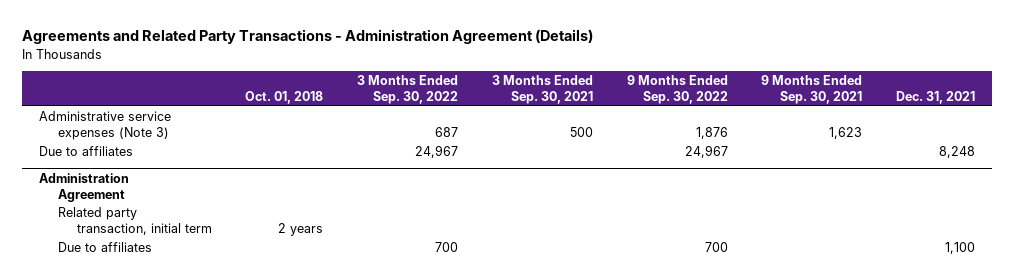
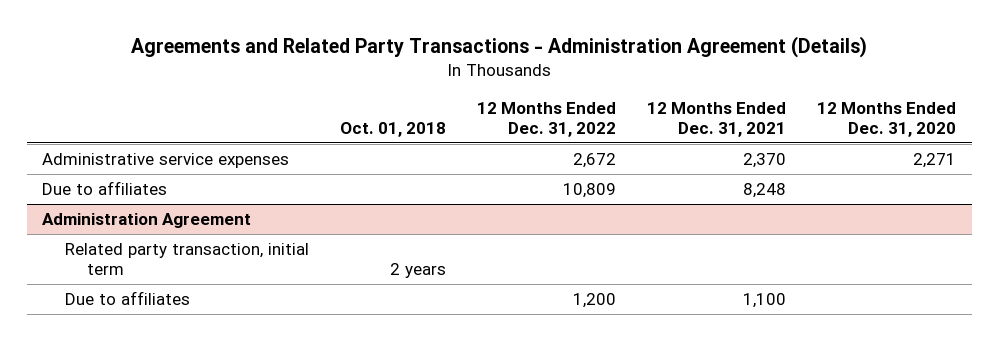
[357,75,459,105] 3 Months Ended Sep. 30, 2022 -> none
[491,75,593,105] 3 Months Ended Sep. 30, 2021 -> none
[626,75,728,105] 9 Months Ended Sep. 30, 2022 -> none
[761,75,863,105] 9 Months Ended Sep. 30, 2021 -> none
[895,91,975,105] Dec. 31, 2021 -> none
none -> [476,102,616,138] 12 Months Ended Dec. 31, 2022
none -> [646,102,786,138] 12 Months Ended Dec. 31, 2021
none -> [817,102,957,138] 12 Months Ended Dec. 31, 2020
[38,111,171,140] Administrative service expenses (Note 3) -> [42,152,290,168] Administrative service expenses

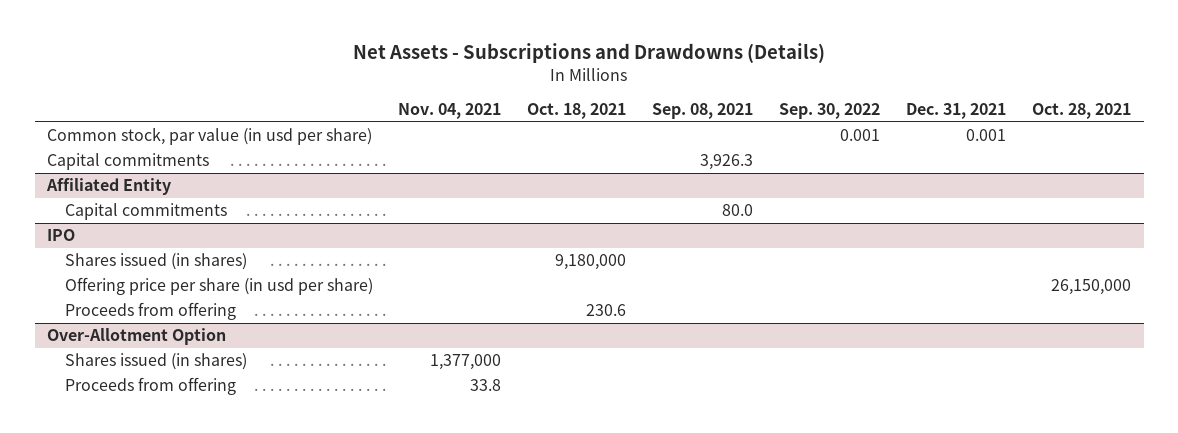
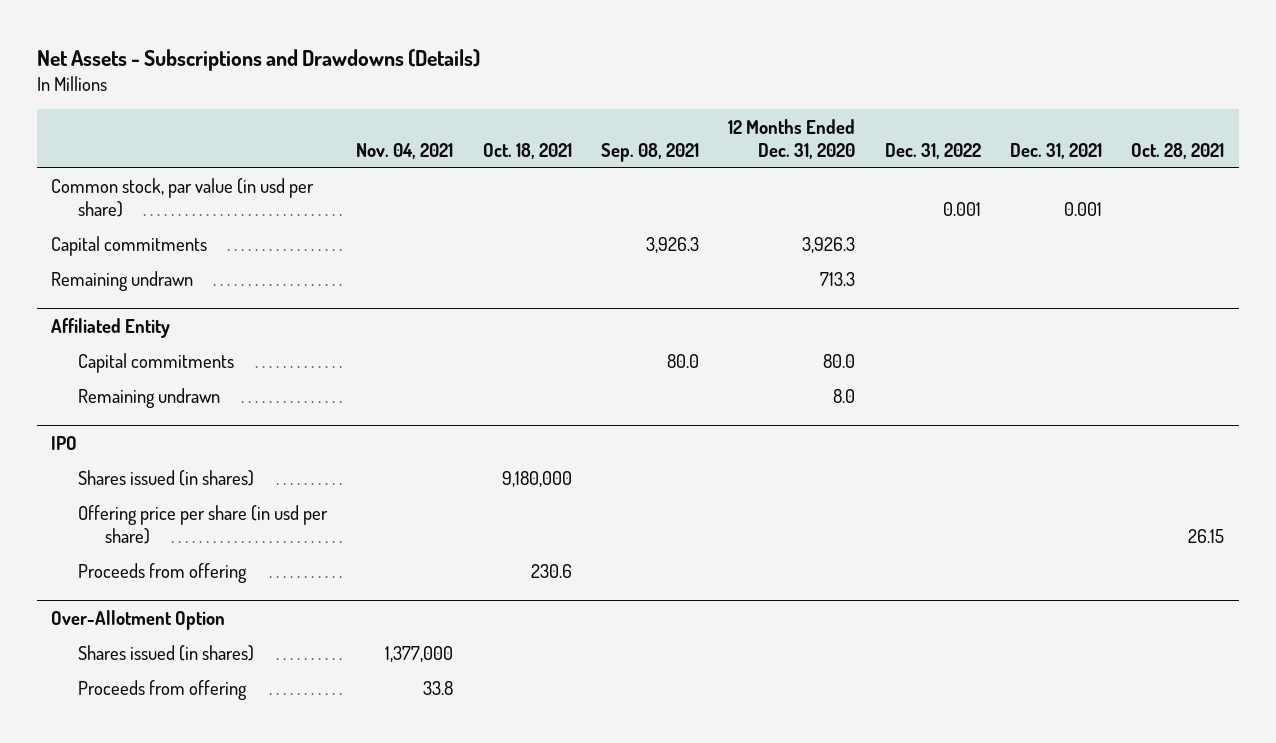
[779,102,881,119] Sep. 30, 2022 -> none
none -> [728,118,856,159] 12 Months Ended Dec. 31, 2020
none -> [884,142,981,159] Dec. 31, 2022
none -> [51,271,194,292] Remaining undrawn
none -> [78,388,221,409] Remaining undrawn
[1050,279,1131,296] 26,150,000 -> [1188,529,1225,544] 26.15

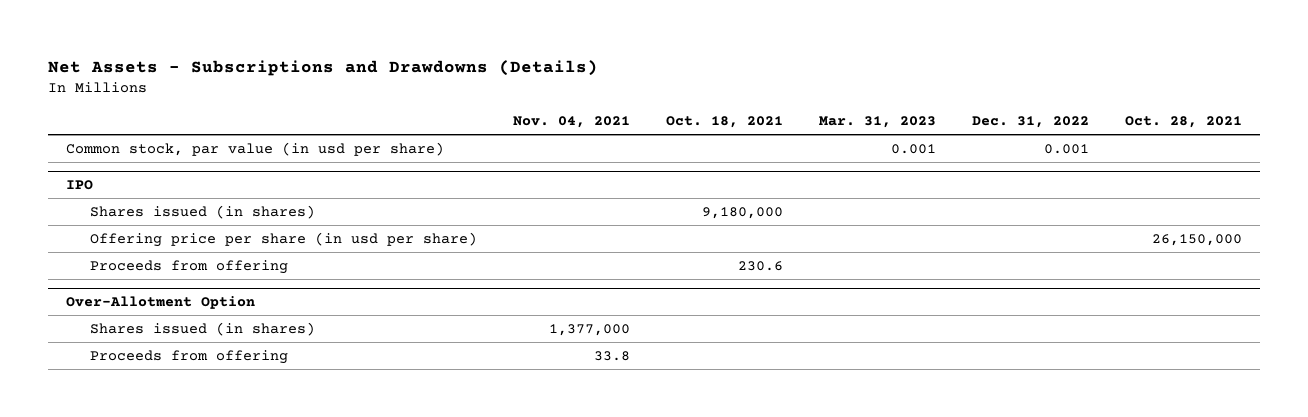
[601,142,700,162] Sep. 08, 2021 -> none
[728,118,856,159] 12 Months Ended Dec. 31, 2020 -> none
[1010,142,1103,159] Dec. 31, 2021 -> none
none -> [819,116,937,129] Mar. 31, 2023
[51,236,208,257] Capital commitments -> none
[51,271,194,292] Remaining undrawn -> none
[51,317,171,338] Affiliated Entity -> none
[78,353,235,374] Capital commitments -> none
[78,388,221,409] Remaining undrawn -> none
[1188,529,1225,544] 26.15 -> [1151,233,1242,246] 26,150,000

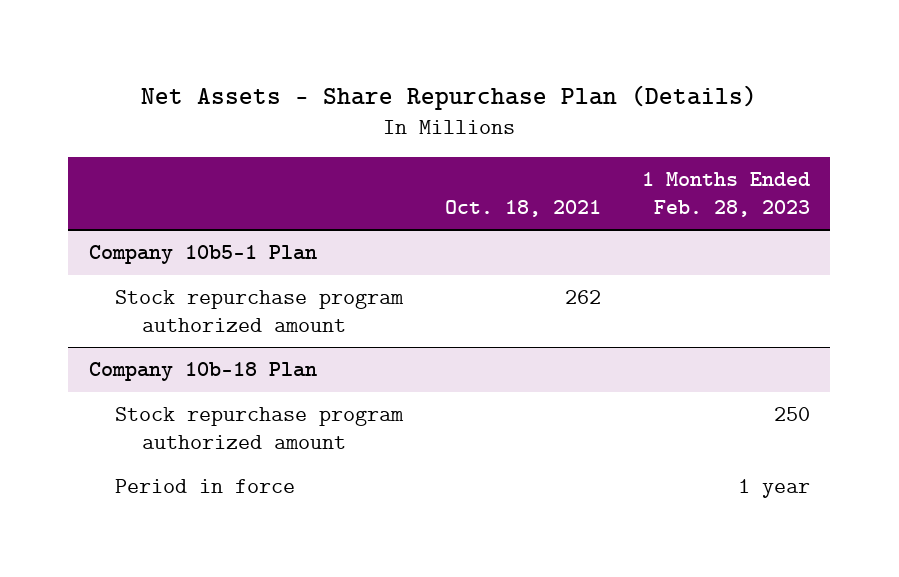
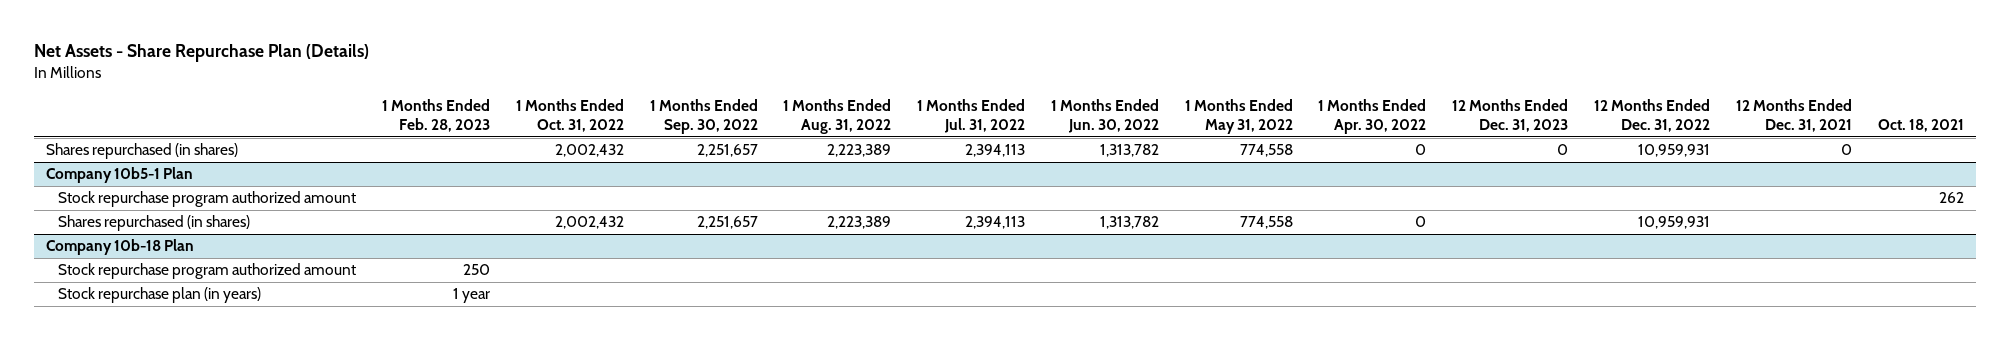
none -> [515,99,624,133] 1 Months Ended Oct. 31, 2022
none -> [649,99,758,135] 1 Months Ended Sep. 30, 2022
none -> [783,99,892,135] 1 Months Ended Aug. 31, 2022
none -> [917,99,1026,134] 1 Months Ended Jul. 31, 2022
none -> [1050,99,1159,134] 1 Months Ended Jun. 30, 2022
none -> [1184,99,1293,135] 1 Months Ended May 31, 2022
none -> [1318,99,1427,135] 1 Months Ended Apr. 30, 2022
none -> [1452,99,1569,133] 12 Months Ended Dec. 31, 2023
none -> [1594,99,1711,133] 12 Months Ended Dec. 31, 2022
none -> [1735,99,1852,133] 12 Months Ended Dec. 31, 2021
none -> [46,143,239,160] Shares repurchased (in shares)
none -> [58,215,251,232] Shares repurchased (in shares)
[115,479,296,494] Period in force -> [58,287,262,304] Stock repurchase plan (in years)

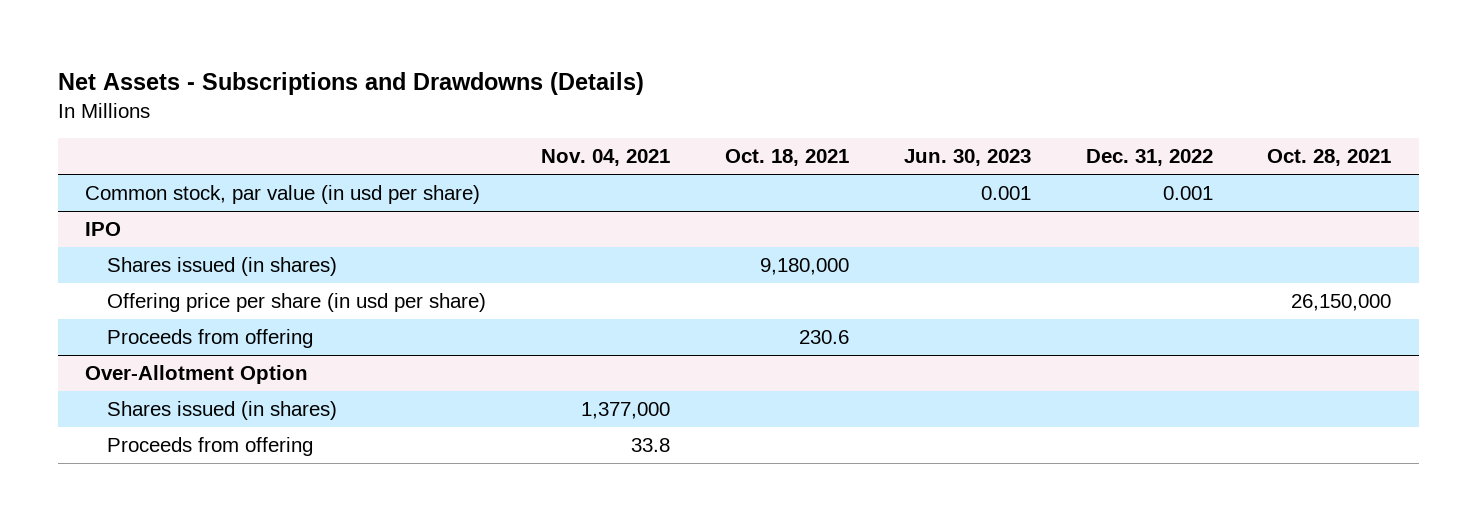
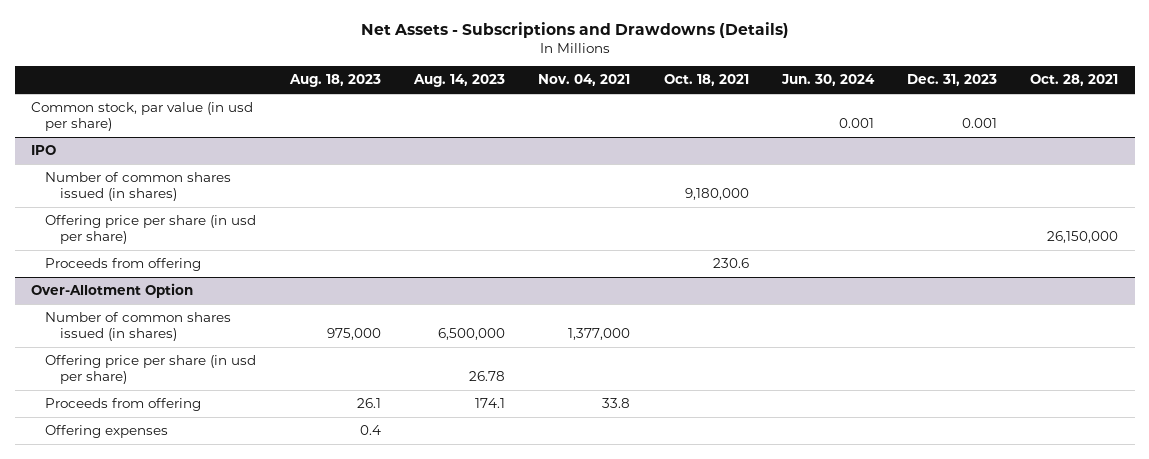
[903,149,1031,167] Jun. 30, 2023 -> none
[1085,149,1213,167] Dec. 31, 2022 -> none
none -> [288,74,381,88] Aug. 18, 2023
none -> [412,74,505,88] Aug. 14, 2023
none -> [780,74,875,87] Jun. 30, 2024
none -> [907,74,998,87] Dec. 31, 2023
[107,257,338,277] Shares issued (in shares) -> [45,172,232,202] Number of common shares issued (in shares)
[107,401,338,421] Shares issued (in shares) -> [45,312,232,342] Number of common shares issued (in shares)
none -> [45,355,257,385] Offering price per share (in usd per share)
none -> [45,425,169,439] Offering expenses

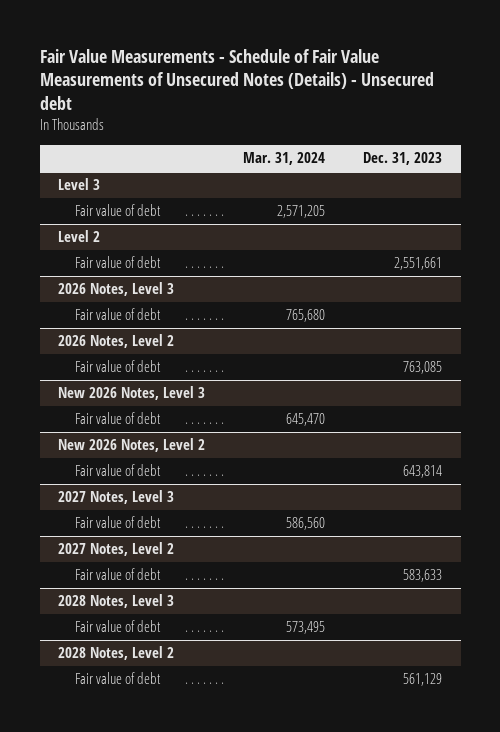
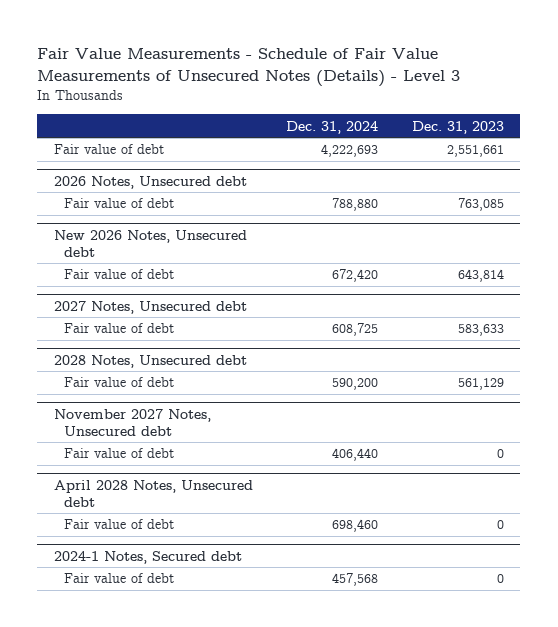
[39,48,434,110] Fair Value Measurements - Schedule of Fair Value Measurements of Unsecured Notes (Details) - Unsecured debt -> [37,48,461,88] Fair Value Measurements - Schedule of Fair Value Measurements of Unsecured Notes (Details) - Level 3
[243,152,326,166] Mar. 31, 2024 -> none
none -> [286,120,379,134] Dec. 31, 2024
[58,178,101,191] Level 3 -> none
[75,204,162,217] Fair value of debt -> none
[58,230,101,243] Level 2 -> none
[58,282,175,297] 2026 Notes, Level 3 -> none
[75,308,162,321] Fair value of debt -> none
[58,334,175,349] 2026 Notes, Level 2 -> [54,175,248,189] 2026 Notes, Unsecured debt
[58,386,206,401] New 2026 Notes, Level 3 -> none
[75,412,162,425] Fair value of debt -> none
[58,438,206,453] New 2026 Notes, Level 2 -> [54,229,248,257] New 2026 Notes, Unsecured debt
[58,490,175,505] 2027 Notes, Level 3 -> none
[75,516,162,529] Fair value of debt -> none
[58,542,175,557] 2027 Notes, Level 2 -> [54,300,248,314] 2027 Notes, Unsecured debt
[58,594,175,609] 2028 Notes, Level 3 -> none
[75,620,162,633] Fair value of debt -> none
[58,646,175,661] 2028 Notes, Level 2 -> [54,354,248,368] 2028 Notes, Unsecured debt
none -> [54,408,212,436] November 2027 Notes, Unsecured debt
none -> [64,448,175,459] Fair value of debt
none -> [54,479,254,507] April 2028 Notes, Unsecured debt
none -> [64,519,175,530] Fair value of debt
none -> [54,550,243,564] 2024-1 Notes, Secured debt
none -> [64,573,175,584] Fair value of debt

